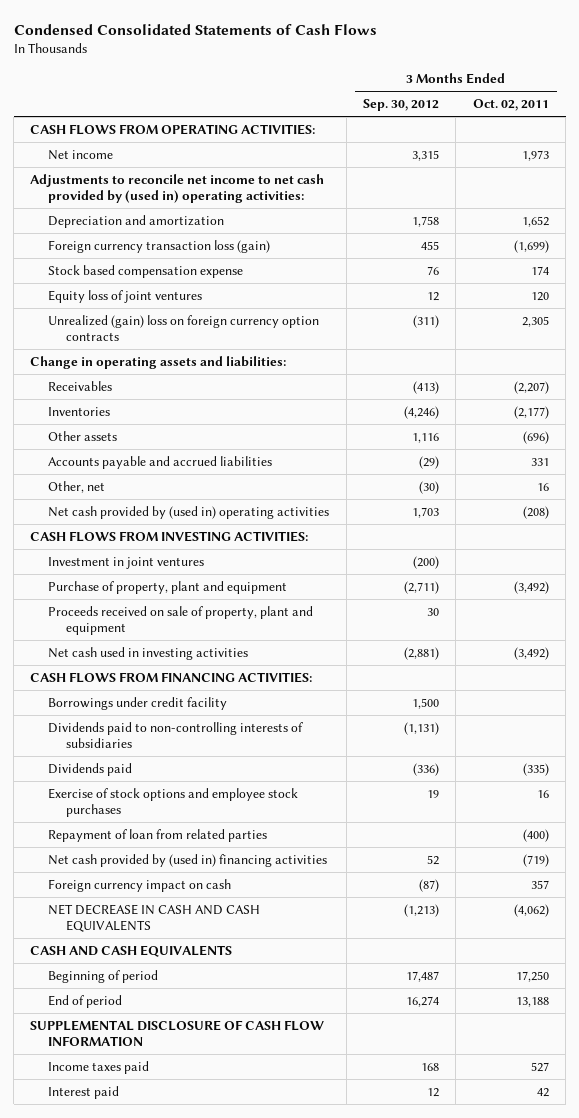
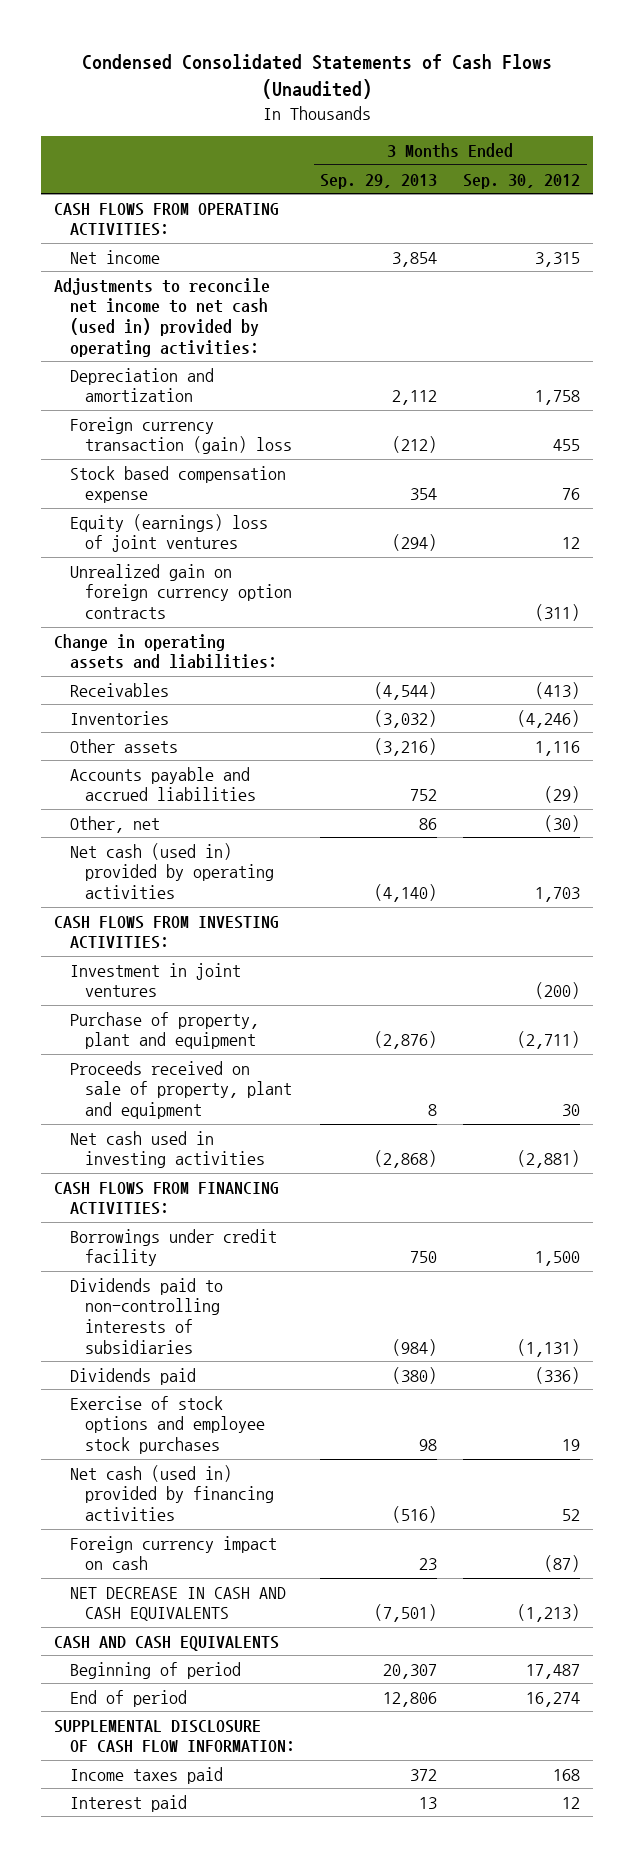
[13,23,377,35] Condensed Consolidated Statements of Cash Flows -> [82,54,553,100] Condensed Consolidated Statements of Cash Flows (Unaudited)
[472,99,549,112] Oct. 02, 2011 -> none
none -> [320,173,438,189] Sep. 29, 2013
[30,173,325,204] Adjustments to reconcile net income to net cash provided by (used in) operating activities: -> [54,277,271,357] Adjustments to reconcile net income to net cash (used in) provided by operating activities:
[48,239,271,253] Foreign currency transaction loss (gain) -> [69,416,293,455] Foreign currency transaction (gain) loss
[48,289,203,303] Equity loss of joint ventures -> [69,513,268,553] Equity (earnings) loss of joint ventures
[48,314,320,342] Unrealized (gain) loss on foreign currency option contracts -> [69,563,293,620] Unrealized gain on foreign currency option contracts
[48,505,330,519] Net cash provided by (used in) operating activities -> [69,842,275,900] Net cash (used in) provided by operating activities
[48,828,268,842] Repayment of loan from related parties -> none
[48,853,328,867] Net cash provided by (used in) financing activities -> [69,1464,275,1522] Net cash (used in) provided by financing activities
[30,1019,325,1047] SUPPLEMENTAL DISCLOSURE OF CASH FLOW INFORMATION -> [54,1719,295,1754] SUPPLEMENTAL DISCLOSURE OF CASH FLOW INFORMATION:

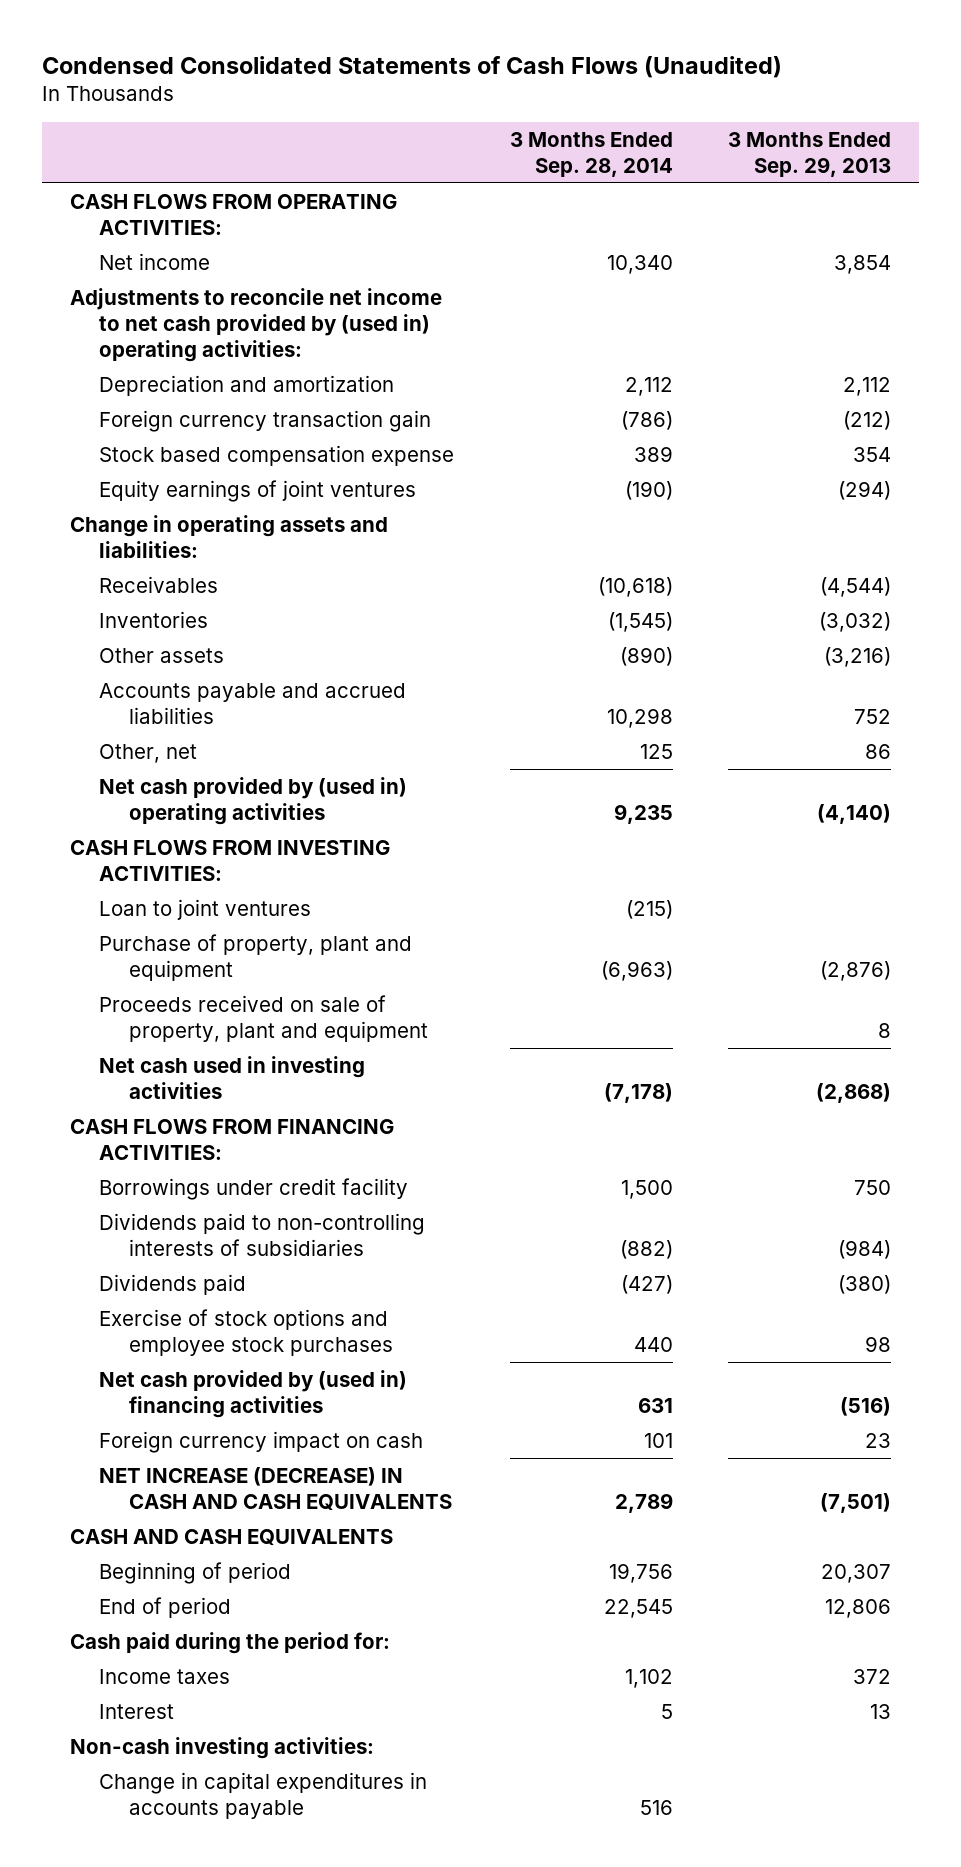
[463,173,581,189] Sep. 30, 2012 -> none
none -> [509,131,673,177] 3 Months Ended Sep. 28, 2014
[54,277,271,357] Adjustments to reconcile net income to net cash (used in) provided by operating activities: -> [69,288,442,362] Adjustments to reconcile net income to net cash provided by (used in) operating activities:
[69,416,293,455] Foreign currency transaction (gain) loss -> [99,410,432,433] Foreign currency transaction gain
[69,563,293,620] Unrealized gain on foreign currency option contracts -> none
[69,513,268,553] Equity (earnings) loss of joint ventures -> [99,480,417,503] Equity earnings of joint ventures
[69,842,275,900] Net cash (used in) provided by operating activities -> [99,777,408,826] Net cash provided by (used in) operating activities
[69,962,241,998] Investment in joint ventures -> none
none -> [99,899,312,921] Loan to joint ventures
[69,1464,275,1522] Net cash (used in) provided by financing activities -> [99,1370,408,1419] Net cash provided by (used in) financing activities
[69,1586,286,1622] NET DECREASE IN CASH AND CASH EQUIVALENTS -> [99,1467,453,1512] NET INCREASE (DECREASE) IN CASH AND CASH EQUIVALENTS
[54,1719,295,1754] SUPPLEMENTAL DISCLOSURE OF CASH FLOW INFORMATION: -> none
none -> [69,1632,390,1655] Cash paid during the period for:
[69,1766,223,1784] Income taxes paid -> [99,1669,231,1685] Income taxes
[69,1794,187,1812] Interest paid -> [99,1704,175,1720] Interest
none -> [69,1737,374,1760] Non-cash investing activities:
none -> [99,1772,428,1820] Change in capital expenditures in accounts payable

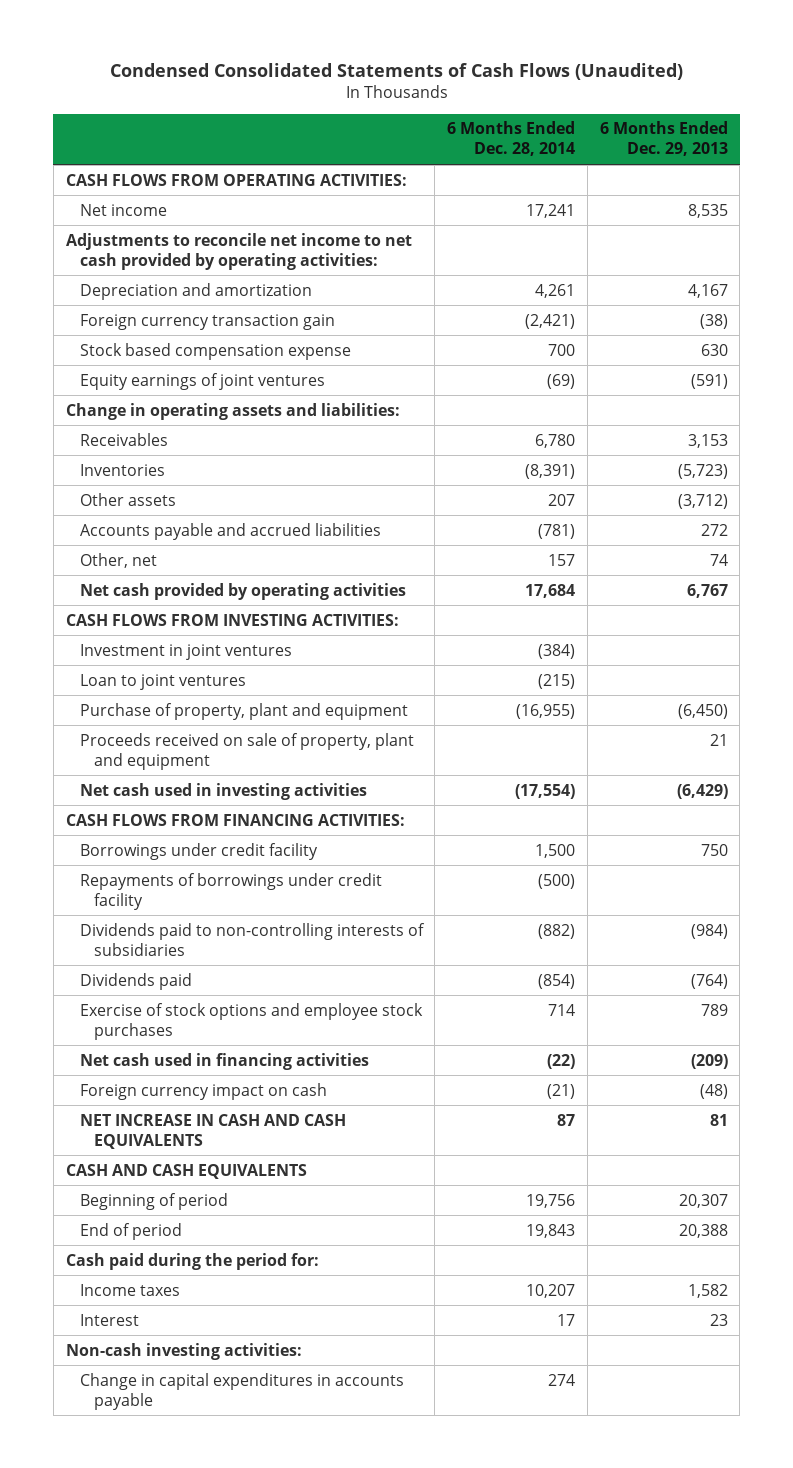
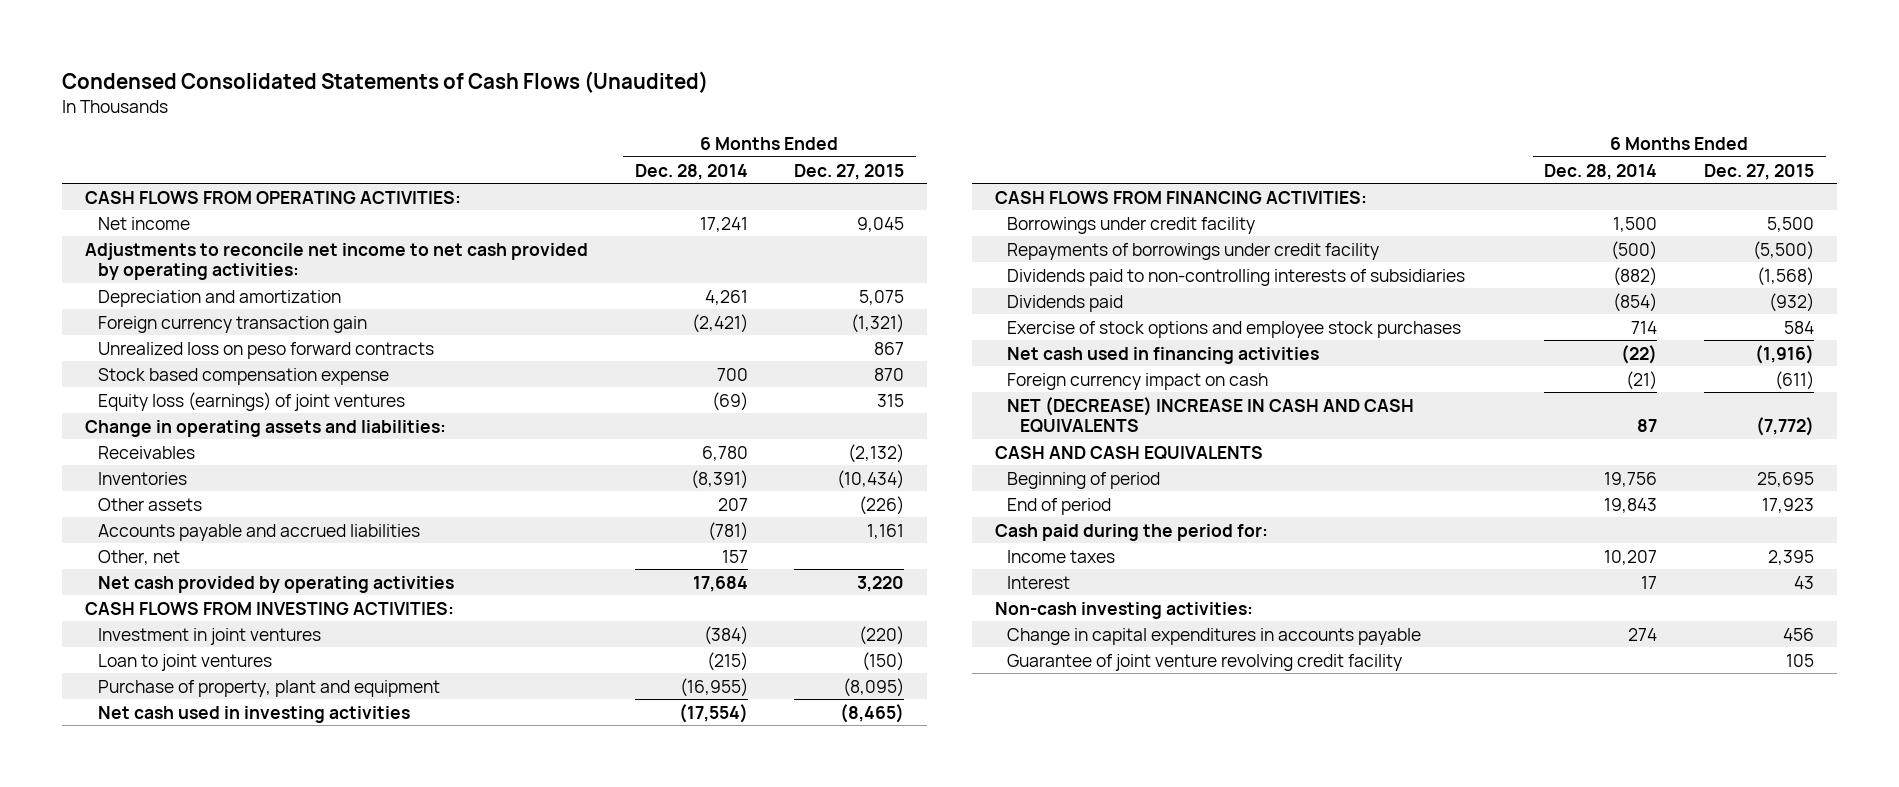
[599,121,728,157] 6 Months Ended Dec. 29, 2013 -> none
none -> [794,163,905,180] Dec. 27, 2015
none -> [97,341,434,359] Unrealized loss on peso forward contracts
[79,372,325,390] Equity earnings of joint ventures -> [97,391,405,411] Equity loss (earnings) of joint ventures
[79,732,414,770] Proceeds received on sale of property, plant and equipment -> none
[79,1113,346,1149] NET INCREASE IN CASH AND CASH EQUIVALENTS -> [1007,396,1415,434] NET (DECREASE) INCREASE IN CASH AND CASH EQUIVALENTS
none -> [1007,653,1403,671] Guarantee of joint venture revolving credit facility

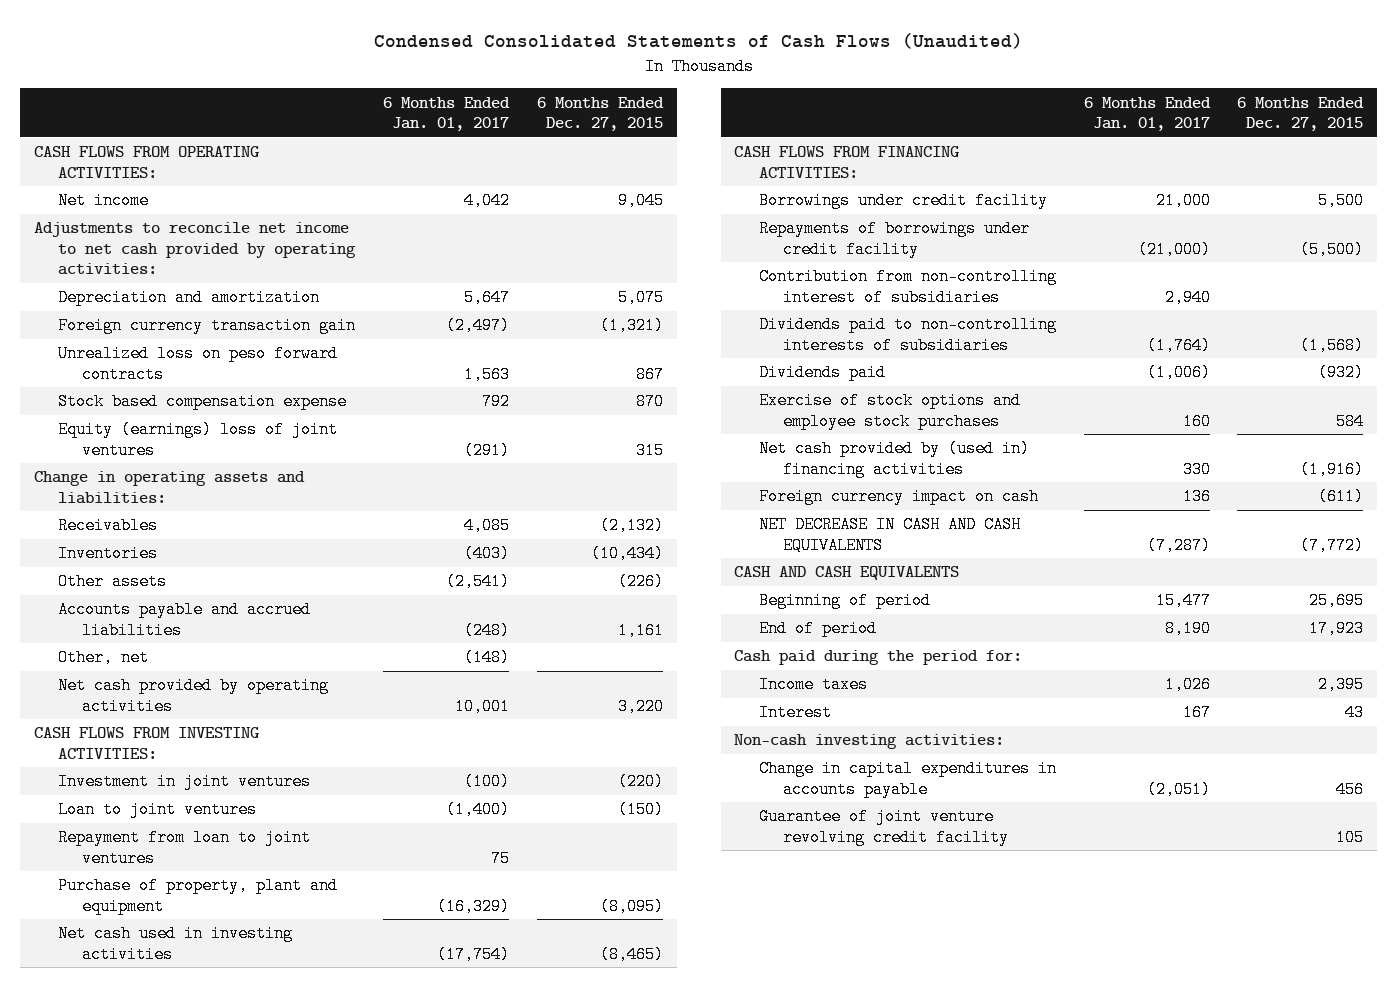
[634,163,748,180] Dec. 28, 2014 -> none
none -> [382,96,510,132] 6 Months Ended Jan. 01, 2017
[97,391,405,411] Equity loss (earnings) of joint ventures -> [58,421,339,459] Equity (earnings) loss of joint ventures
none -> [58,829,312,867] Repayment from loan to joint ventures
none -> [758,268,1057,306] Contribution from non-controlling interest of subsidiaries
[1007,346,1320,364] Net cash used in financing activities -> [758,440,1030,478] Net cash provided by (used in) financing activities
[1007,396,1415,434] NET (DECREASE) INCREASE IN CASH AND CASH EQUIVALENTS -> [758,516,1021,554] NET DECREASE IN CASH AND CASH EQUIVALENTS

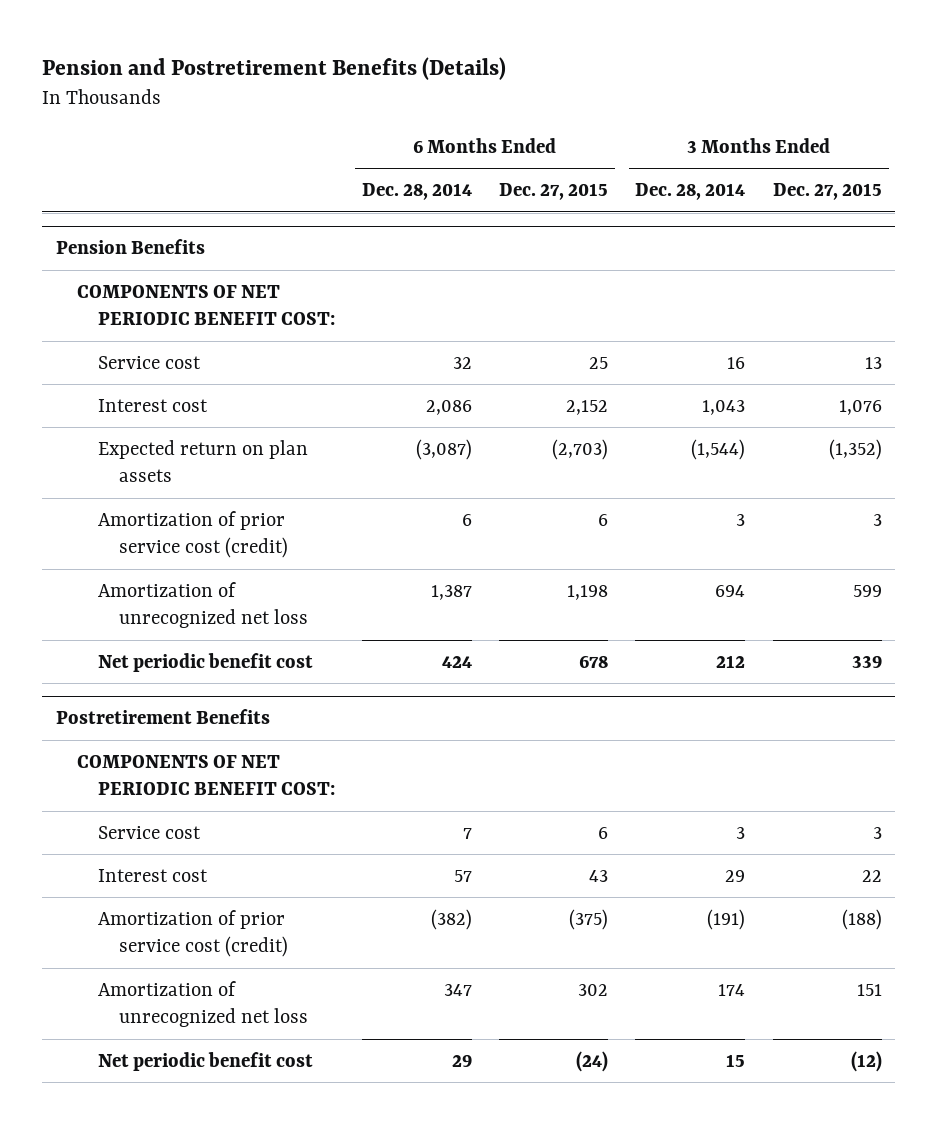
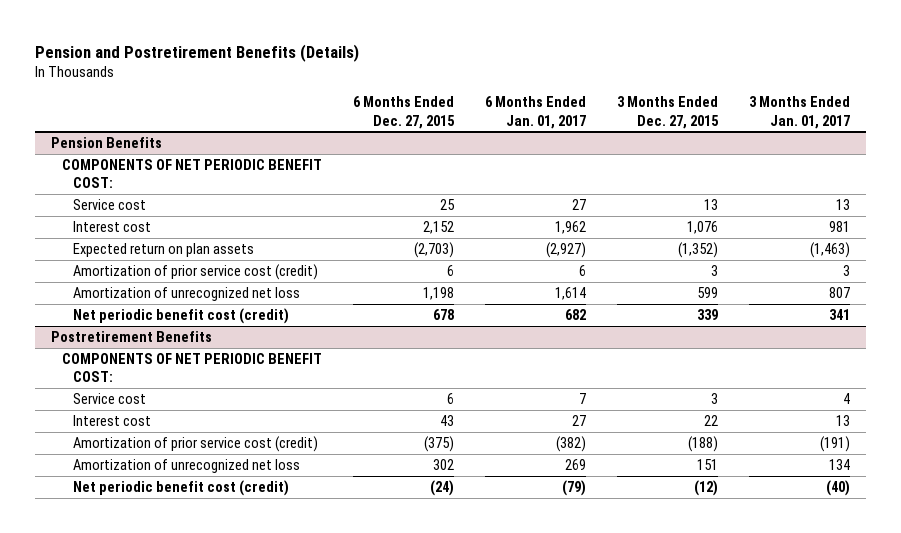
[361,183,472,201] Dec. 28, 2014 -> none
[635,183,746,201] Dec. 28, 2014 -> none
none -> [485,96,587,129] 6 Months Ended Jan. 01, 2017
none -> [749,96,851,129] 3 Months Ended Jan. 01, 2017
[97,652,313,672] Net periodic benefit cost -> [72,307,289,324] Net periodic benefit cost (credit)
[97,1051,313,1071] Net periodic benefit cost -> [72,479,289,496] Net periodic benefit cost (credit)

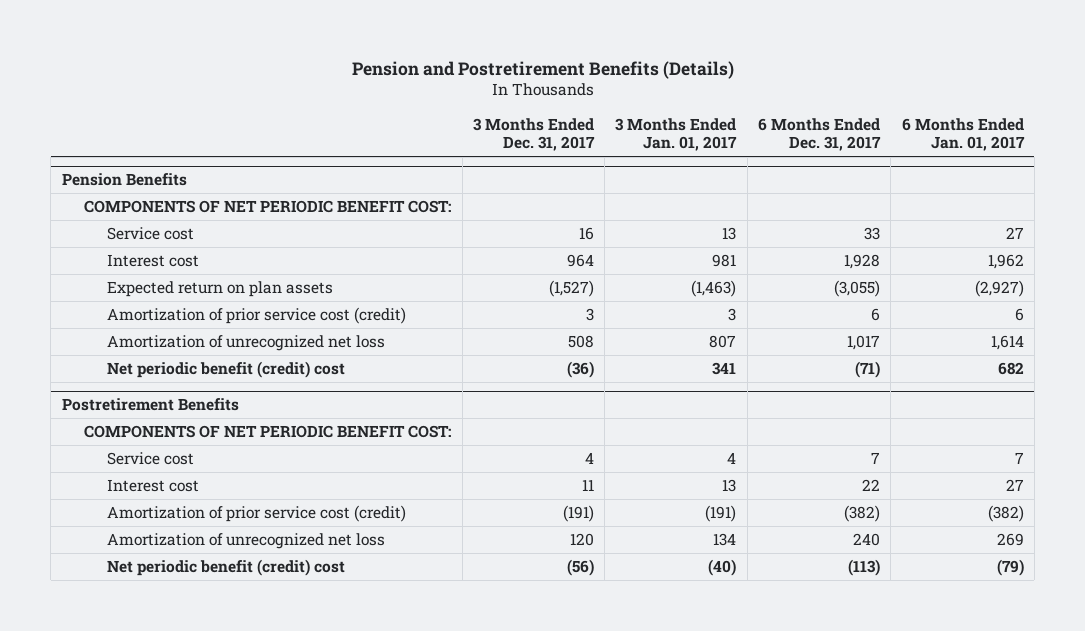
[352,96,455,129] 6 Months Ended Dec. 27, 2015 -> none
[617,96,720,129] 3 Months Ended Dec. 27, 2015 -> none
none -> [472,117,595,151] 3 Months Ended Dec. 31, 2017
none -> [758,117,882,151] 6 Months Ended Dec. 31, 2017
[72,307,289,324] Net periodic benefit cost (credit) -> [106,361,345,379] Net periodic benefit (credit) cost
[72,479,289,496] Net periodic benefit cost (credit) -> [106,559,345,577] Net periodic benefit (credit) cost

